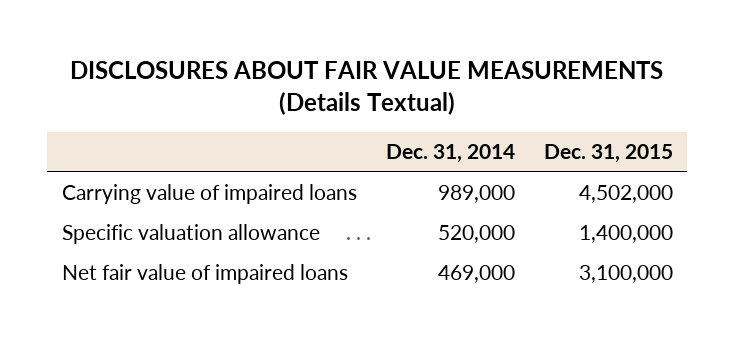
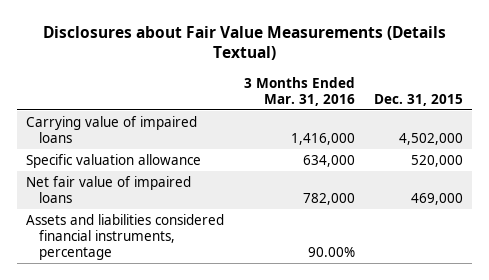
[70,61,664,116] DISCLOSURES ABOUT FAIR VALUE MEASUREMENTS (Details Textual) -> [42,25,446,61] Disclosures about Fair Value Measurements (Details Textual)
[385,144,515,164] Dec. 31, 2014 -> none
none -> [243,76,355,106] 3 Months Ended Mar. 31, 2016
[578,225,673,244] 1,400,000 -> [410,155,463,168] 520,000
[578,265,673,284] 3,100,000 -> [410,192,463,205] 469,000
none -> [26,214,225,260] Assets and liabilities considered financial instruments, percentage

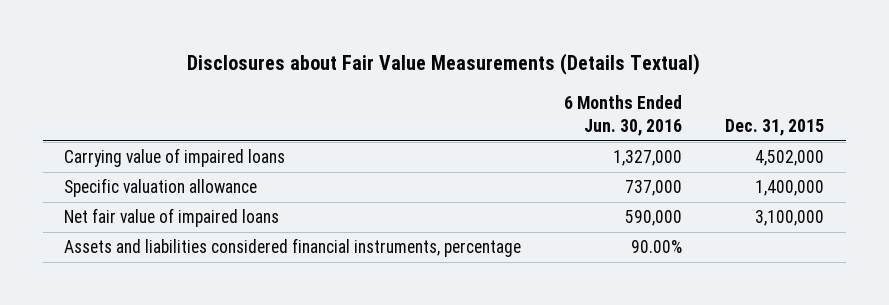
[243,76,355,106] 3 Months Ended Mar. 31, 2016 -> none
none -> [564,95,683,136] 6 Months Ended Jun. 30, 2016
[410,155,463,168] 520,000 -> [755,180,825,197] 1,400,000
[410,192,463,205] 469,000 -> [755,210,825,227] 3,100,000

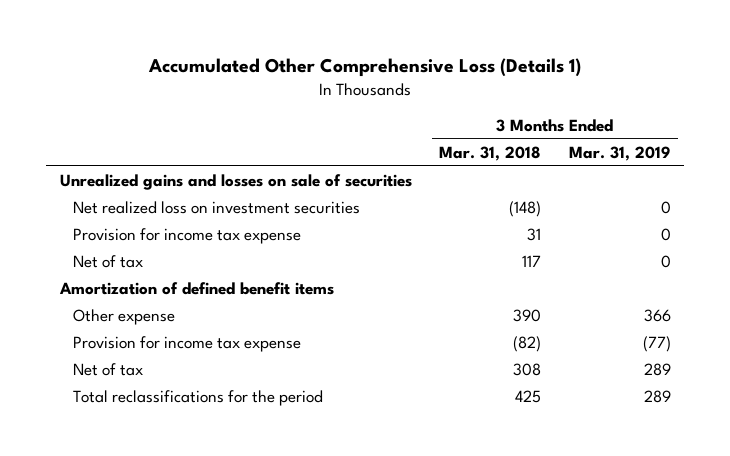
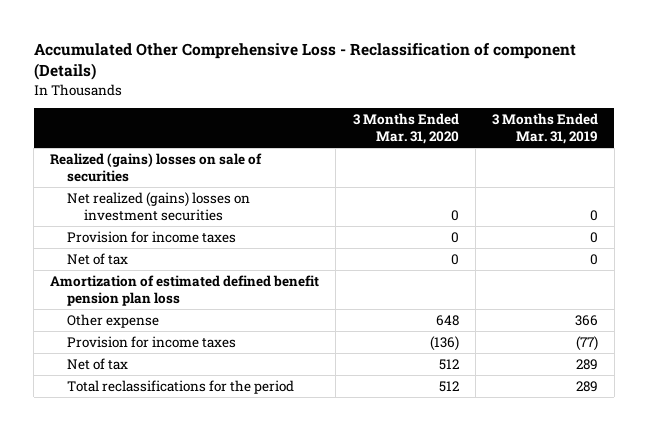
[148,57,582,77] Accumulated Other Comprehensive Loss (Details 1) -> [33,42,576,81] Accumulated Other Comprehensive Loss - Reclassification of component (Details)
[439,145,542,161] Mar. 31, 2018 -> none
none -> [352,113,459,145] 3 Months Ended Mar. 31, 2020
[59,174,412,191] Unrealized gains and losses on sale of securities -> [50,152,263,183] Realized (gains) losses on sale of securities
[73,201,361,215] Net realized loss on investment securities -> [66,191,250,222] Net realized (gains) losses on investment securities
[73,228,302,245] Provision for income tax expense -> [66,230,236,243] Provision for income taxes
[58,282,334,296] Amortization of defined benefit items -> [50,274,320,307] Amortization of estimated defined benefit pension plan loss
[73,336,302,353] Provision for income tax expense -> [66,335,236,348] Provision for income taxes

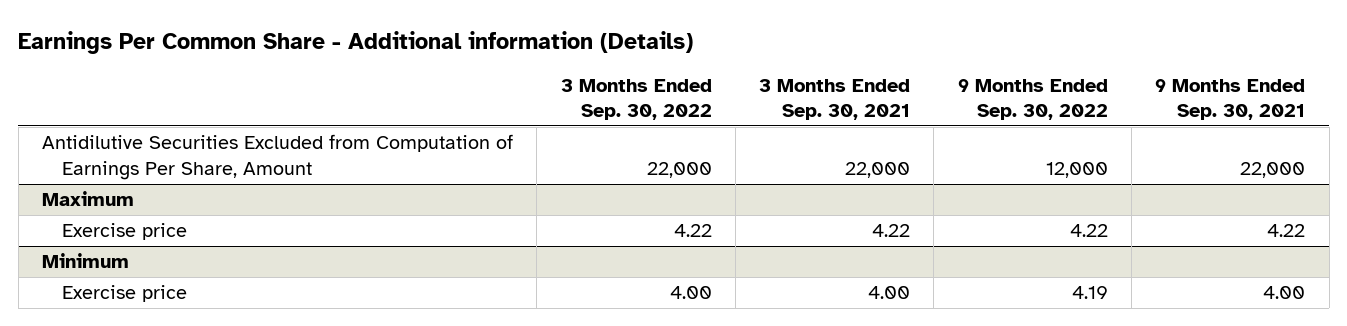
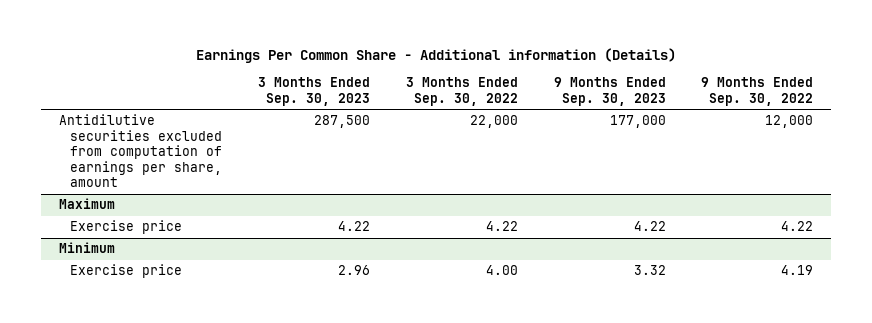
[759,78,911,120] 3 Months Ended Sep. 30, 2021 -> none
[1155,78,1306,120] 9 Months Ended Sep. 30, 2021 -> none
none -> [258,77,371,106] 3 Months Ended Sep. 30, 2023
none -> [553,77,666,106] 9 Months Ended Sep. 30, 2023
[42,134,514,180] Antidilutive Securities Excluded from Computation of Earnings Per Share, Amount -> [58,114,223,188] Antidilutive securities excluded from computation of earnings per share, amount

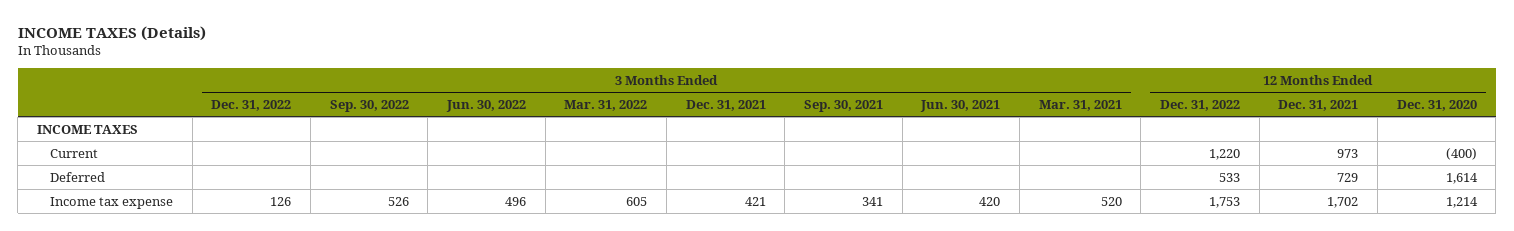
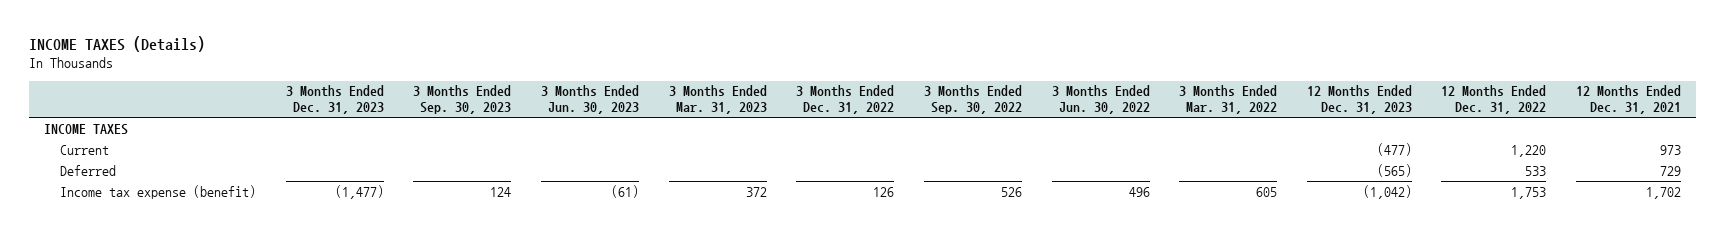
[685,99,766,111] Dec. 31, 2021 -> none
[803,99,883,112] Sep. 30, 2021 -> none
[920,99,1001,112] Jun. 30, 2021 -> none
[1038,99,1122,111] Mar. 31, 2021 -> none
[1396,99,1477,111] Dec. 31, 2020 -> none
none -> [285,85,384,114] 3 Months Ended Dec. 31, 2023
none -> [413,85,512,114] 3 Months Ended Sep. 30, 2023
none -> [541,85,640,114] 3 Months Ended Jun. 30, 2023
none -> [668,85,767,114] 3 Months Ended Mar. 31, 2023
none -> [1306,85,1412,114] 12 Months Ended Dec. 31, 2023
[49,196,173,209] Income tax expense -> [60,184,257,199] Income tax expense (benefit)

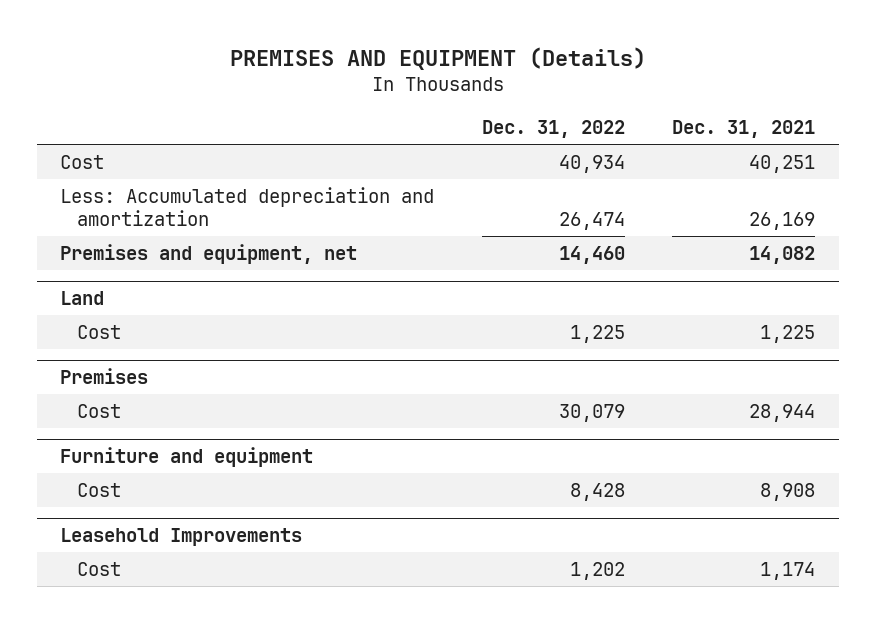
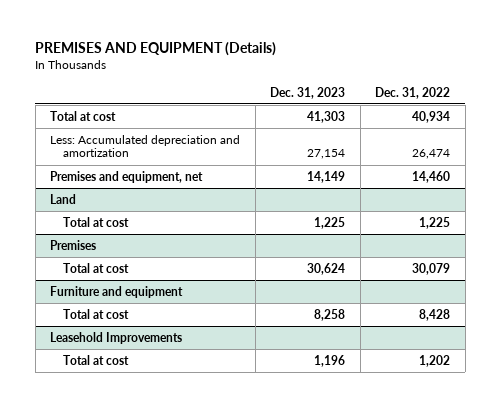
[671,120,815,139] Dec. 31, 2021 -> none
none -> [270,86,346,99] Dec. 31, 2023
[60,154,105,169] Cost -> [50,110,117,121] Total at cost
[77,324,122,339] Cost -> [62,216,129,227] Total at cost
[77,403,122,418] Cost -> [62,262,129,273] Total at cost
[77,482,122,497] Cost -> [62,308,129,319] Total at cost
[77,561,122,576] Cost -> [62,354,129,365] Total at cost

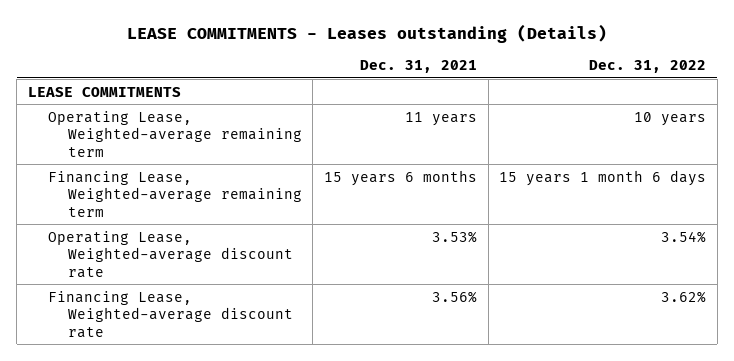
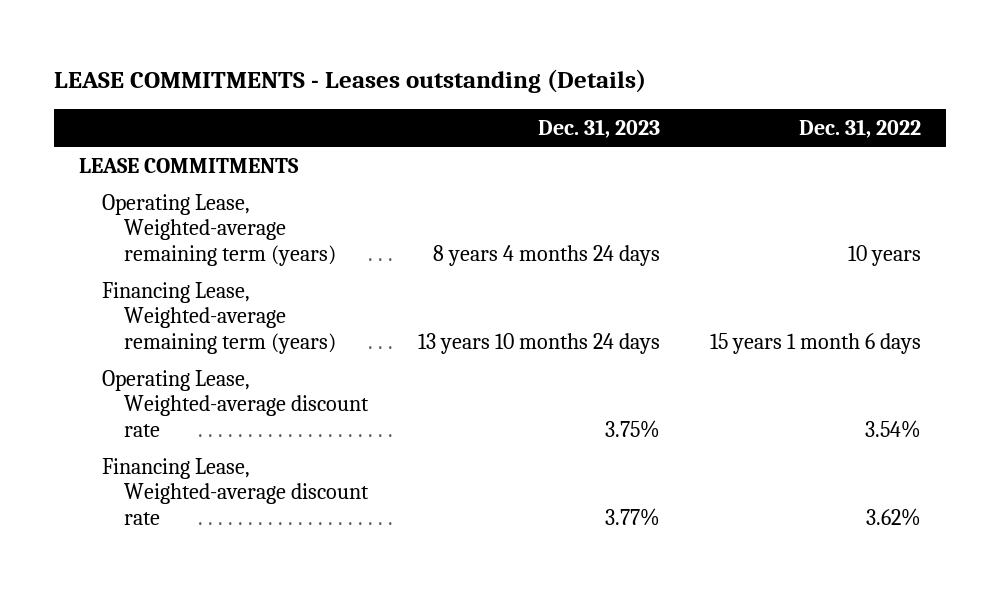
[360,60,478,74] Dec. 31, 2021 -> none
none -> [538,119,661,139] Dec. 31, 2023
[47,110,302,157] Operating Lease, Weighted-average remaining term -> [101,193,337,266] Operating Lease, Weighted-average remaining term (years)
[47,170,302,217] Financing Lease, Weighted-average remaining term -> [101,281,337,354] Financing Lease, Weighted-average remaining term (years)

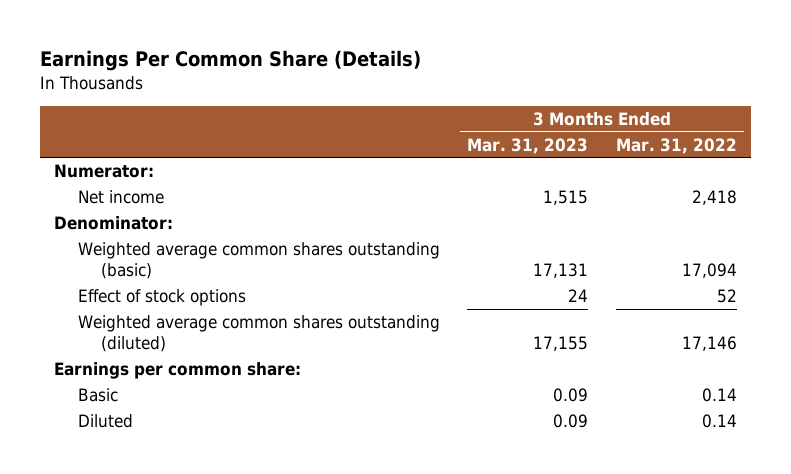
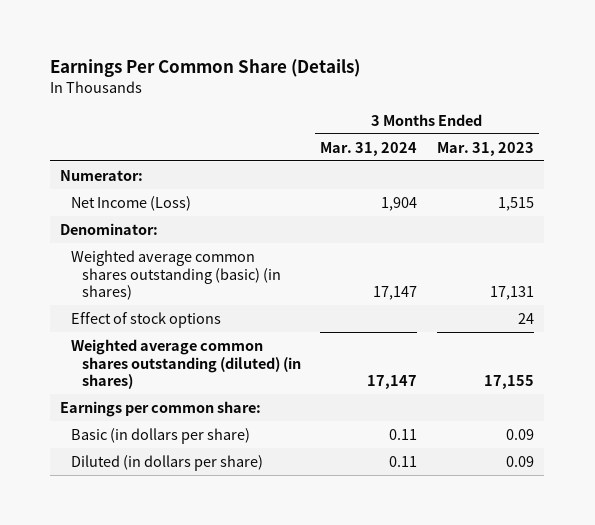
[615,137,737,154] Mar. 31, 2022 -> none
none -> [320,141,418,156] Mar. 31, 2024
[77,189,164,204] Net income -> [70,195,191,211] Net Income (Loss)
[77,241,440,280] Weighted average common shares outstanding (basic) -> [70,249,281,301] Weighted average common shares outstanding (basic) (in shares)
[77,314,440,353] Weighted average common shares outstanding (diluted) -> [70,338,301,390] Weighted average common shares outstanding (diluted) (in shares)
[77,387,118,402] Basic -> [70,427,250,444] Basic (in dollars per share)
[77,413,133,428] Diluted -> [70,454,263,471] Diluted (in dollars per share)

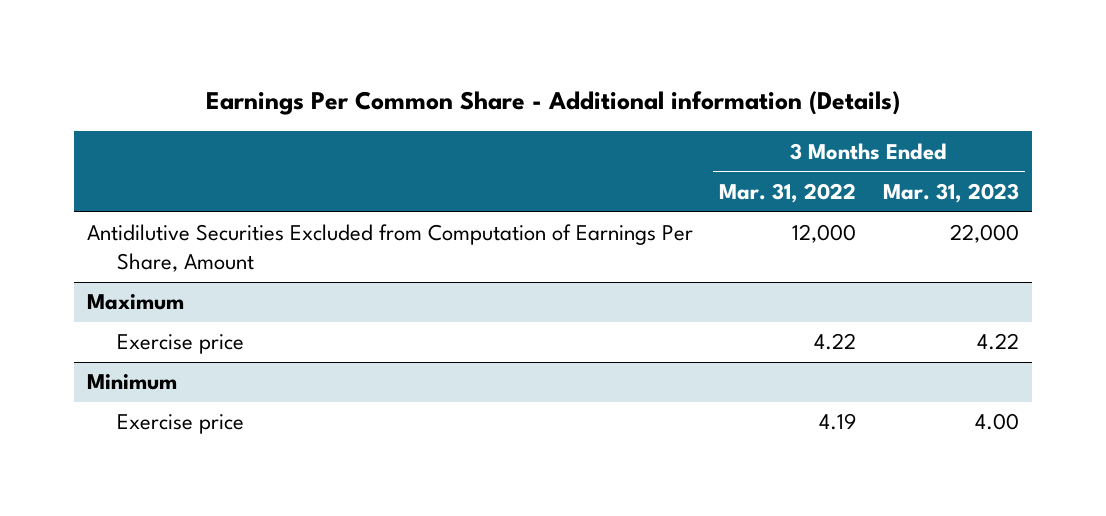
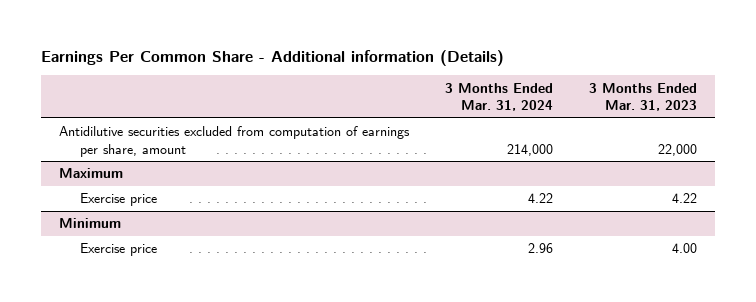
[719,182,857,203] Mar. 31, 2022 -> none
none -> [444,82,553,111] 3 Months Ended Mar. 31, 2024
[87,224,694,273] Antidilutive Securities Excluded from Computation of Earnings Per Share, Amount -> [58,126,410,157] Antidilutive securities excluded from computation of earnings per share, amount

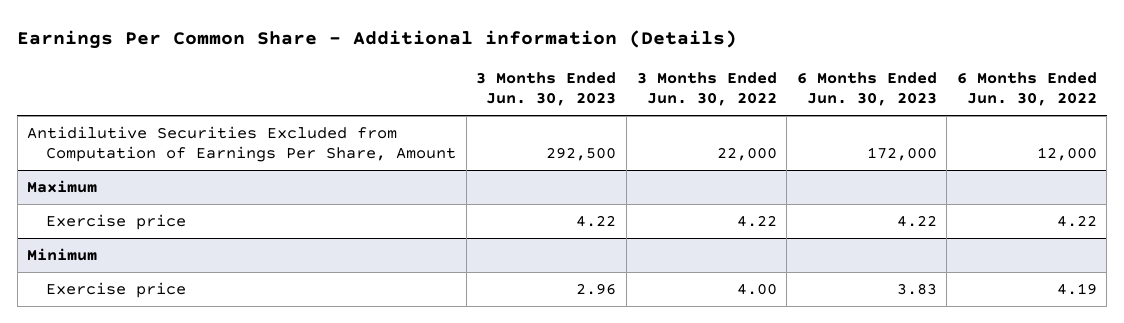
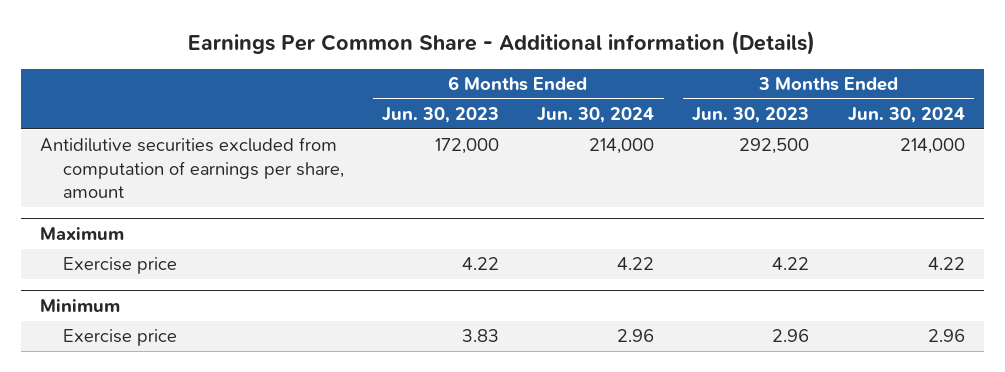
[636,72,777,107] 3 Months Ended Jun. 30, 2022 -> none
[956,72,1097,107] 6 Months Ended Jun. 30, 2022 -> none
none -> [537,107,655,124] Jun. 30, 2024
none -> [847,107,965,124] Jun. 30, 2024
[27,125,457,163] Antidilutive Securities Excluded from Computation of Earnings Per Share, Amount -> [40,137,345,199] Antidilutive securities excluded from computation of earnings per share, amount

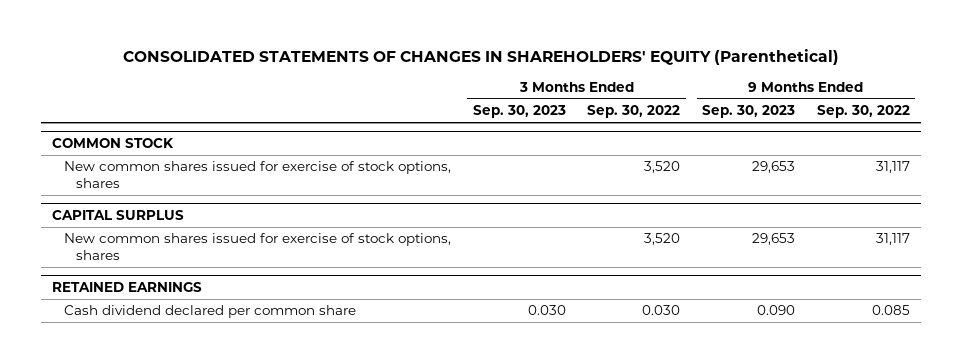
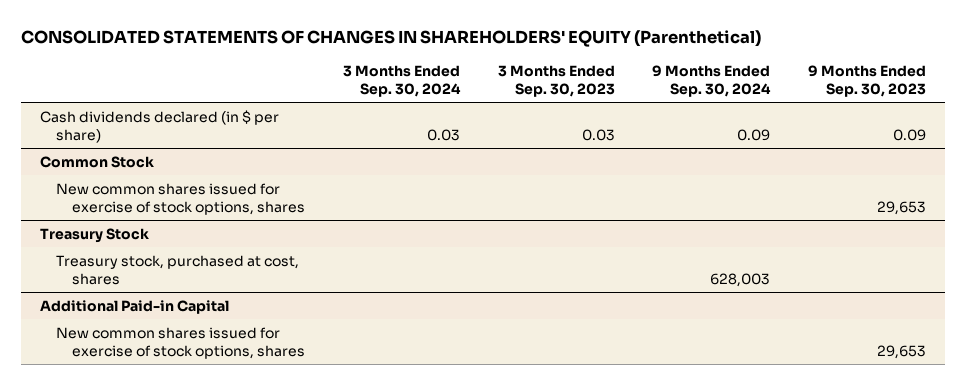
[587,105,681,119] Sep. 30, 2022 -> none
[816,105,910,119] Sep. 30, 2022 -> none
none -> [342,65,461,98] 3 Months Ended Sep. 30, 2024
none -> [652,65,772,98] 9 Months Ended Sep. 30, 2024
none -> [40,109,280,143] Cash dividends declared (in $ per share)
[52,137,175,148] COMMON STOCK -> [40,155,155,168] Common Stock
none -> [40,227,150,243] Treasury Stock
none -> [56,254,300,285] Treasury stock, purchased at cost, shares
[52,209,185,220] CAPITAL SURPLUS -> [40,299,230,314] Additional Paid-in Capital
[52,281,203,292] RETAINED EARNINGS -> none
[64,305,357,319] Cash dividend declared per common share -> none

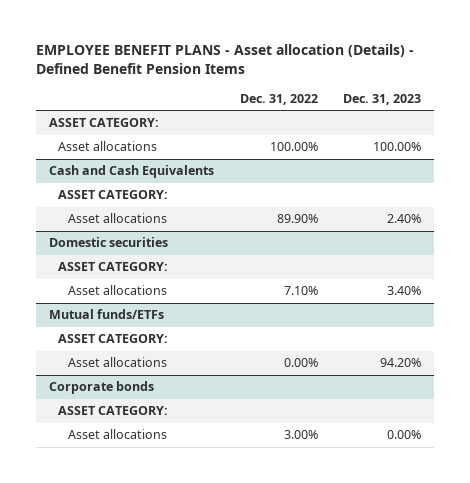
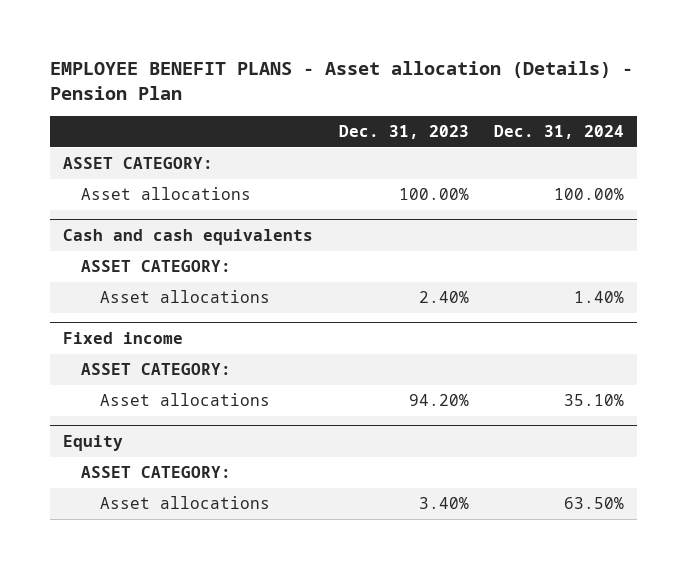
[35,43,414,74] EMPLOYEE BENEFIT PLANS - Asset allocation (Details) - Defined Benefit Pension Items -> [49,60,633,100] EMPLOYEE BENEFIT PLANS - Asset allocation (Details) - Pension Plan
[239,93,318,105] Dec. 31, 2022 -> none
none -> [494,124,625,139] Dec. 31, 2024
[48,165,214,179] Cash and Cash Equivalents -> [62,229,313,246] Cash and cash equivalents
[58,262,169,272] ASSET CATEGORY: -> none
[67,285,167,296] Asset allocations -> none
[48,309,164,320] Mutual funds/ETFs -> none
[48,237,168,248] Domestic securities -> [62,332,183,345] Fixed income
[48,381,154,395] Corporate bonds -> [62,435,123,452] Equity
[387,430,422,440] 0.00% -> [418,497,469,510] 3.40%

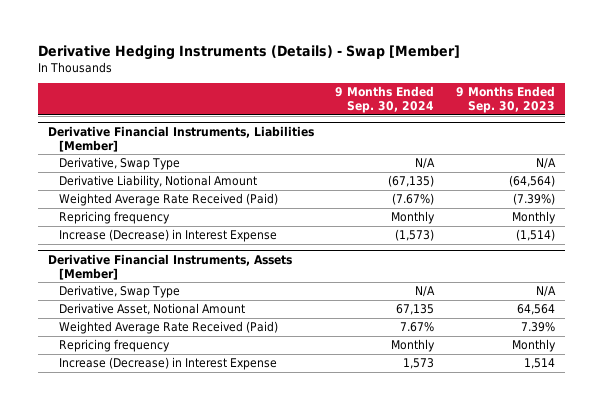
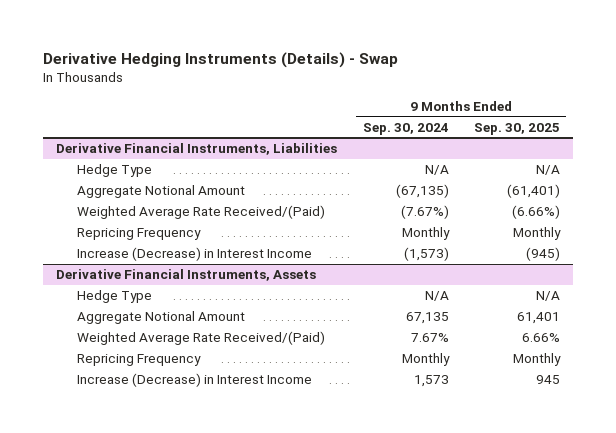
[37,44,460,60] Derivative Hedging Instruments (Details) - Swap [Member] -> [43,52,399,69] Derivative Hedging Instruments (Details) - Swap
[455,86,555,114] 9 Months Ended Sep. 30, 2023 -> none
none -> [474,122,561,135] Sep. 30, 2025
[48,125,315,152] Derivative Financial Instruments, Liabilities [Member] -> [56,143,338,156] Derivative Financial Instruments, Liabilities
[59,157,181,171] Derivative, Swap Type -> [76,164,152,178] Hedge Type
[59,175,258,189] Derivative Liability, Notional Amount -> [76,185,245,199] Aggregate Notional Amount
[59,193,279,207] Weighted Average Rate Received (Paid) -> [76,205,325,220] Weighted Average Rate Received/(Paid)
[59,211,171,225] Repricing frequency -> [76,228,201,241] Repricing Frequency
[59,229,278,243] Increase (Decrease) in Interest Expense -> [76,247,312,262] Increase (Decrease) in Interest Income
[48,253,293,280] Derivative Financial Instruments, Assets [Member] -> [56,269,317,282] Derivative Financial Instruments, Assets
[59,285,181,299] Derivative, Swap Type -> [76,290,152,304] Hedge Type
[59,303,246,316] Derivative Asset, Notional Amount -> [76,311,245,325] Aggregate Notional Amount
[59,321,279,335] Weighted Average Rate Received (Paid) -> [76,331,325,346] Weighted Average Rate Received/(Paid)
[59,339,171,353] Repricing frequency -> [76,354,201,367] Repricing Frequency
[59,357,278,371] Increase (Decrease) in Interest Expense -> [76,373,312,388] Increase (Decrease) in Interest Income

